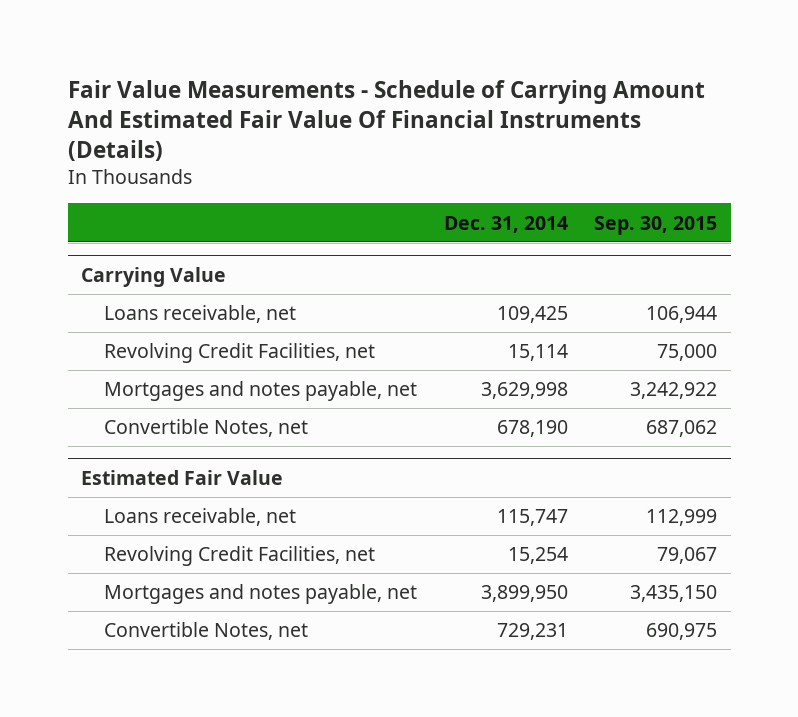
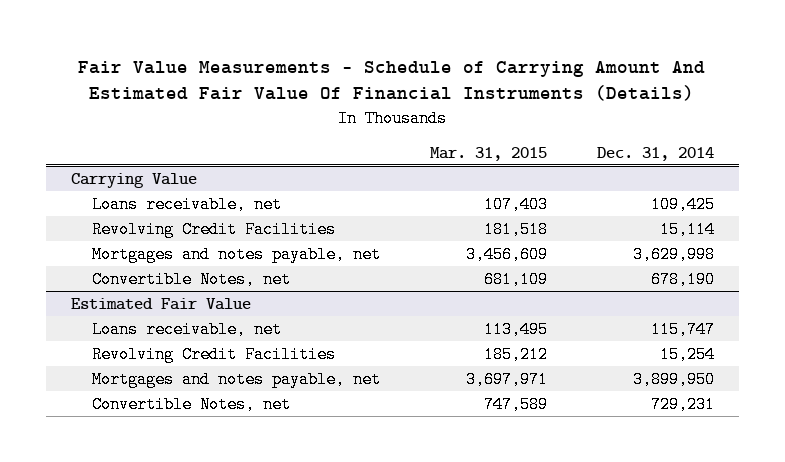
[594,215,718,235] Sep. 30, 2015 -> none
none -> [429,146,547,161] Mar. 31, 2015
[104,343,376,364] Revolving Credit Facilities, net -> [91,220,336,238] Revolving Credit Facilities
[104,546,376,567] Revolving Credit Facilities, net -> [91,345,336,363] Revolving Credit Facilities

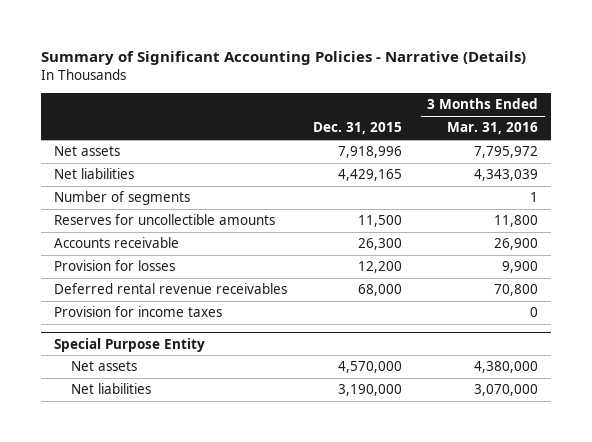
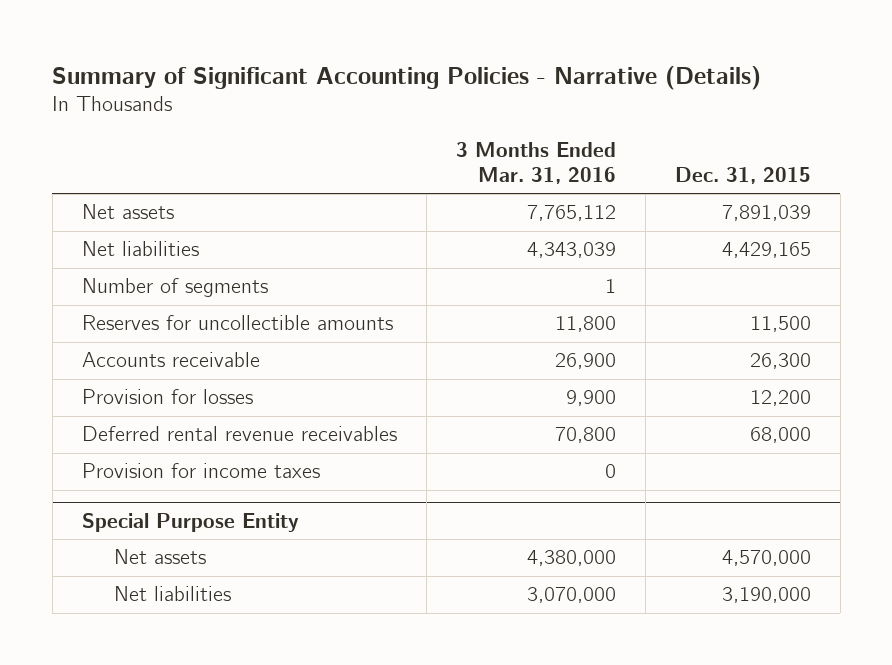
[337,146,402,159] 7,918,996 -> [721,205,811,222] 7,891,039
[474,146,539,159] 7,795,972 -> [526,205,616,222] 7,765,112

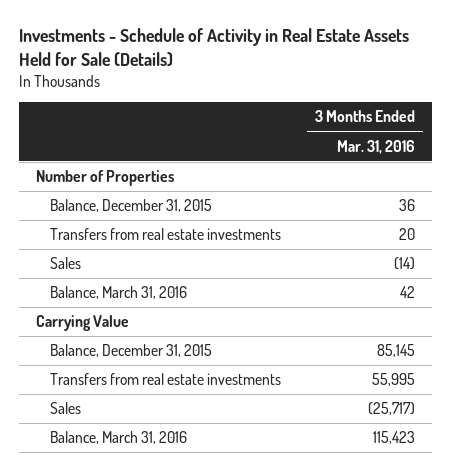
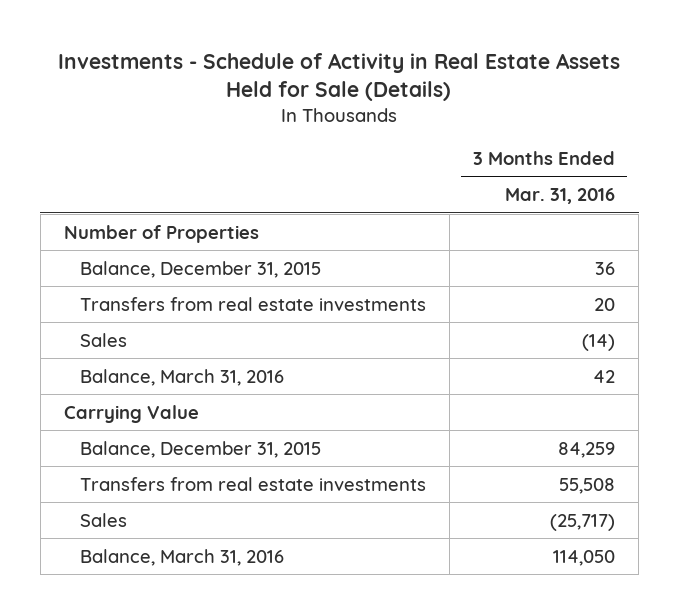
[377,344,416,358] 85,145 -> [558,441,616,458] 84,259
[372,373,416,387] 55,995 -> [559,477,616,494] 55,508
[373,431,416,445] 115,423 -> [553,549,616,566] 114,050

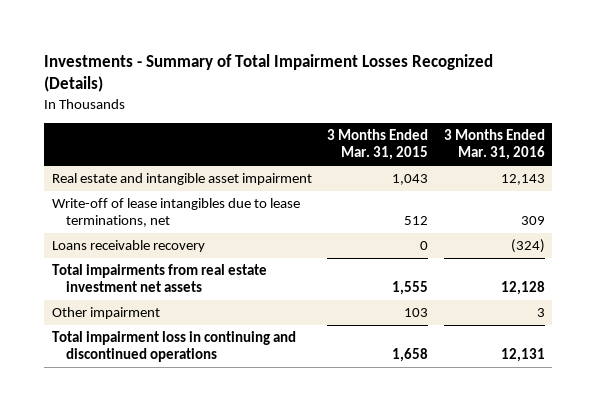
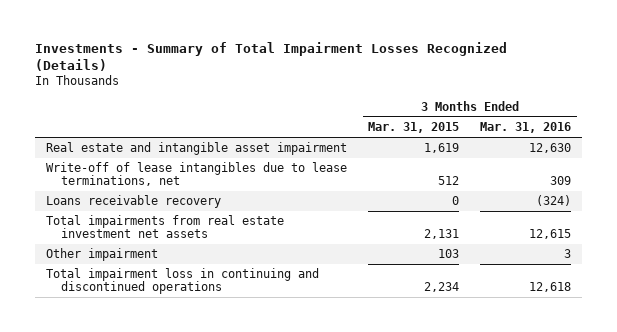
[392,174,429,186] 1,043 -> [424,143,460,154] 1,619
[500,174,545,186] 12,143 -> [529,143,572,154] 12,630
[392,281,429,296] 1,555 -> [424,229,460,240] 2,131
[500,281,545,296] 12,128 -> [529,229,572,240] 12,615
[392,348,429,363] 1,658 -> [424,282,460,293] 2,234
[500,348,545,363] 12,131 -> [529,282,572,293] 12,618

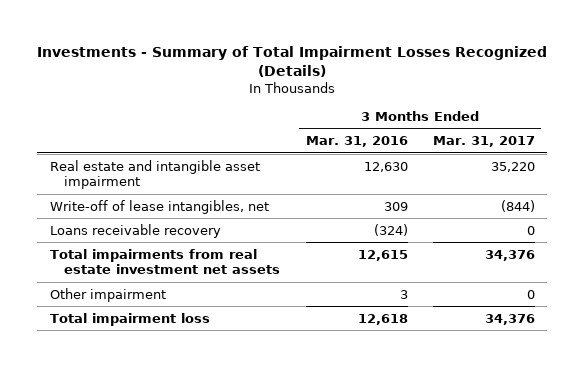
[368,122,460,134] Mar. 31, 2015 -> none
none -> [432,136,535,148] Mar. 31, 2017
[45,162,347,187] Write-off of lease intangibles due to lease terminations, net -> [50,199,270,214] Write-off of lease intangibles, net
[45,268,319,295] Total impairment loss in continuing and discontinued operations -> [50,312,211,326] Total impairment loss

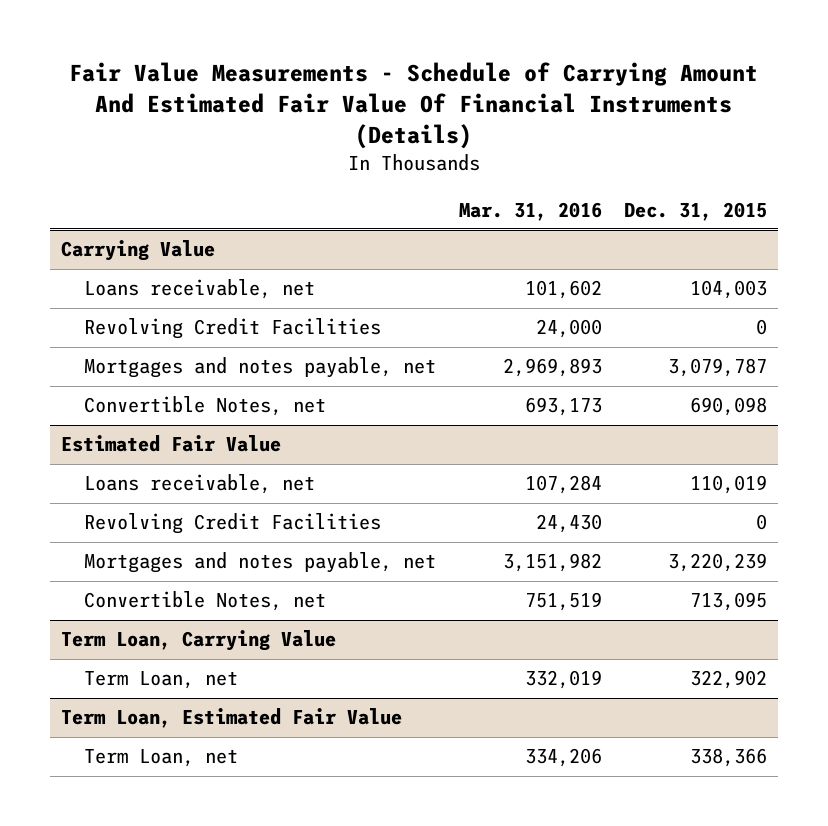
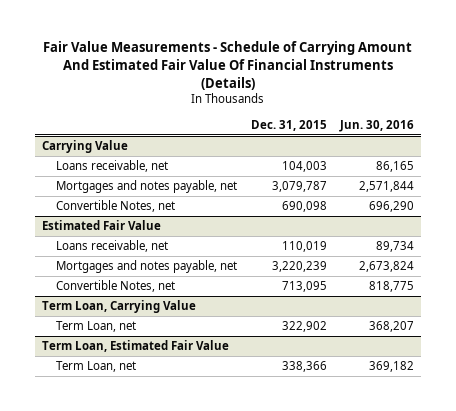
[458,201,602,221] Mar. 31, 2016 -> none
none -> [339,119,415,132] Jun. 30, 2016
[84,318,382,340] Revolving Credit Facilities -> none
[84,513,382,535] Revolving Credit Facilities -> none

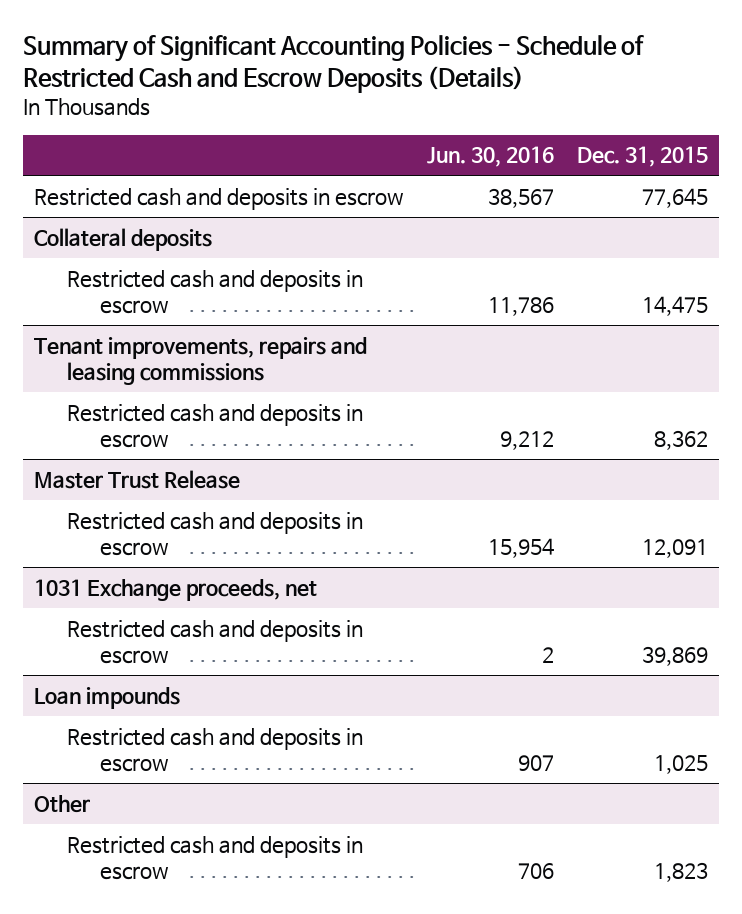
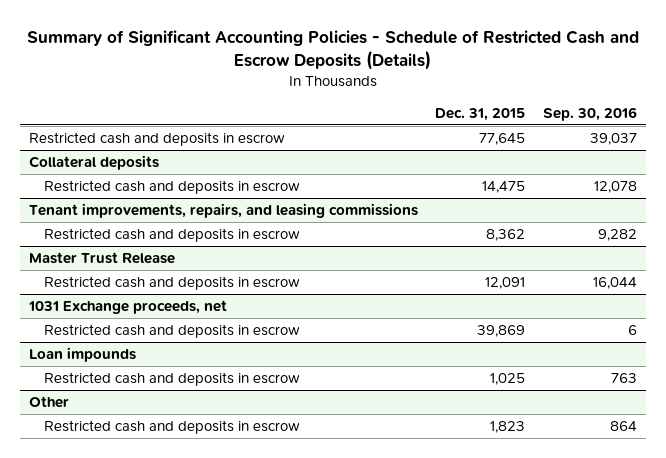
[426,146,554,168] Jun. 30, 2016 -> none
none -> [543,106,638,121] Sep. 30, 2016
[33,336,367,385] Tenant improvements, repairs and leasing commissions -> [28,203,418,219] Tenant improvements, repairs, and leasing commissions

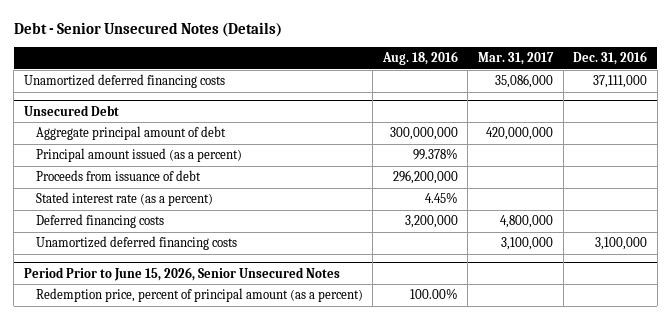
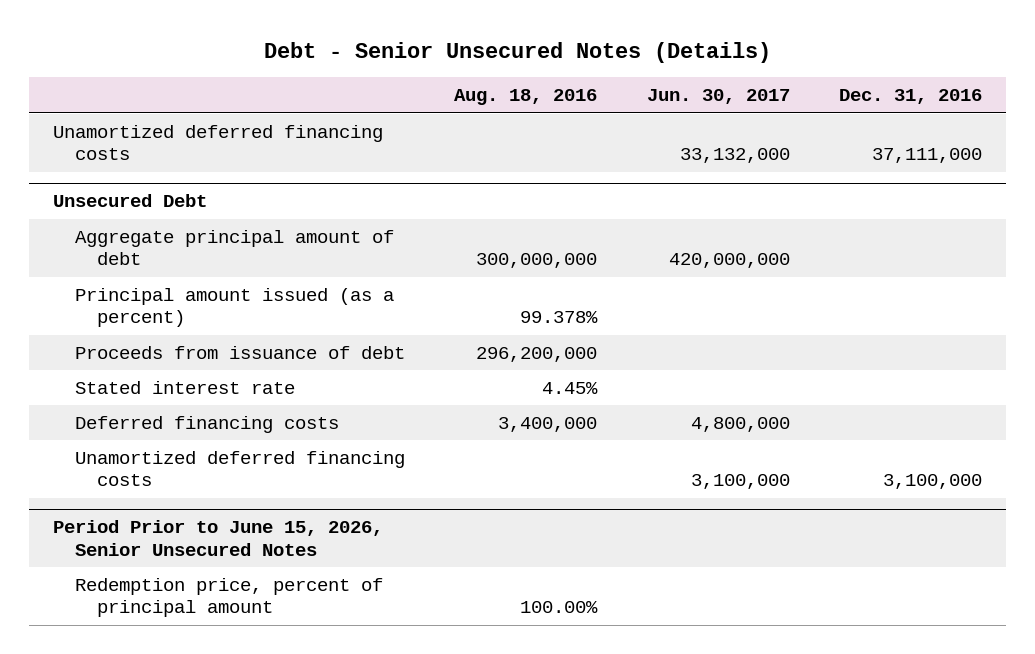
[477,52,554,66] Mar. 31, 2017 -> none
none -> [646,89,790,105] Jun. 30, 2017
[35,192,213,207] Stated interest rate (as a percent) -> [75,380,296,394] Stated interest rate
[404,215,458,229] 3,200,000 -> [498,416,598,432] 3,400,000
[35,288,363,303] Redemption price, percent of principal amount (as a percent) -> [75,577,384,618] Redemption price, percent of principal amount

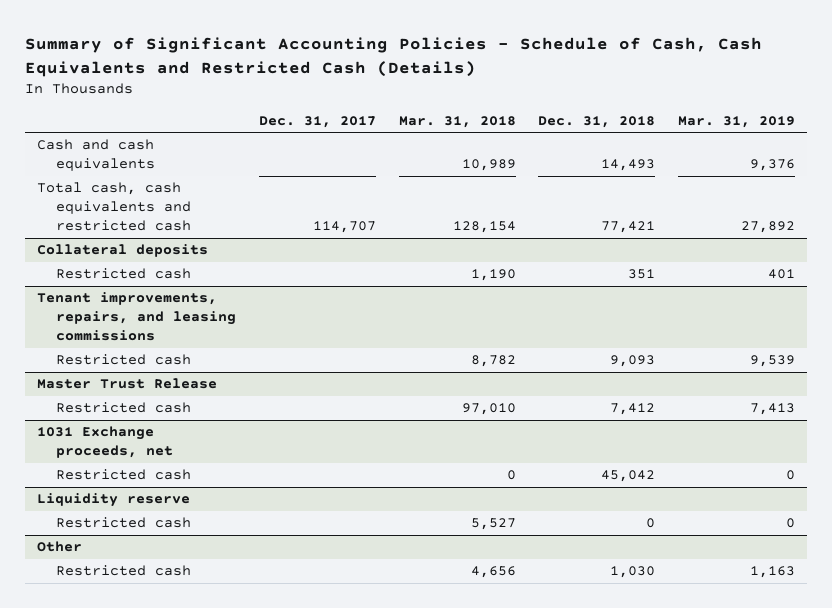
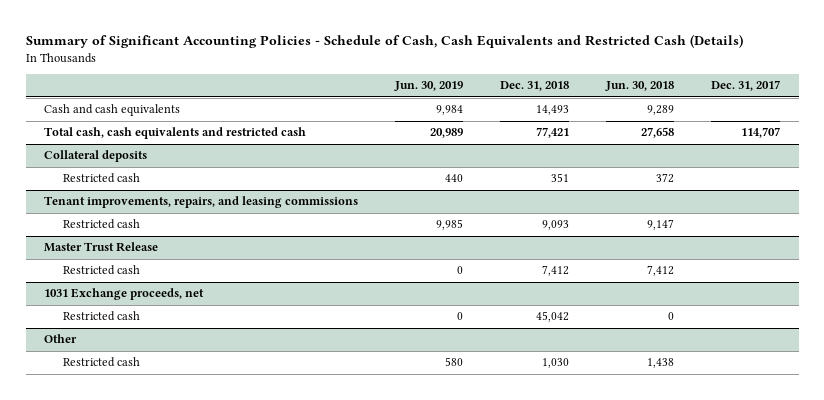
[398,115,516,128] Mar. 31, 2018 -> none
[678,115,796,128] Mar. 31, 2019 -> none
none -> [394,81,464,92] Jun. 30, 2019
none -> [605,81,675,92] Jun. 30, 2018
[36,493,190,508] Liquidity reserve -> none
[55,517,191,529] Restricted cash -> none

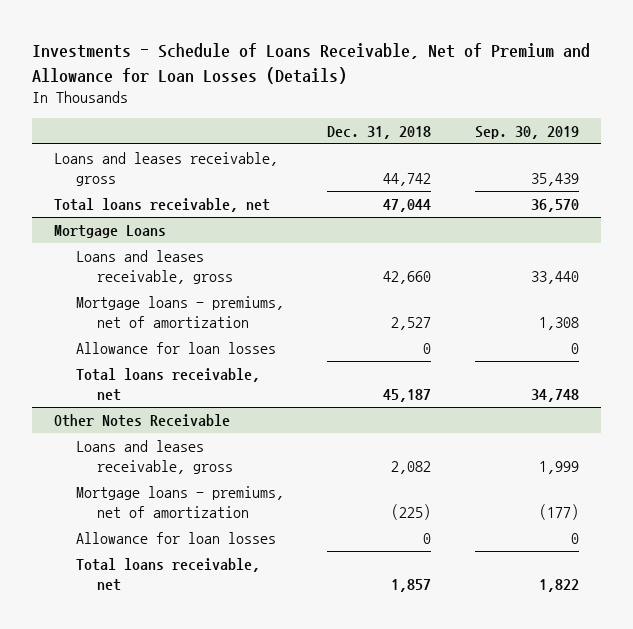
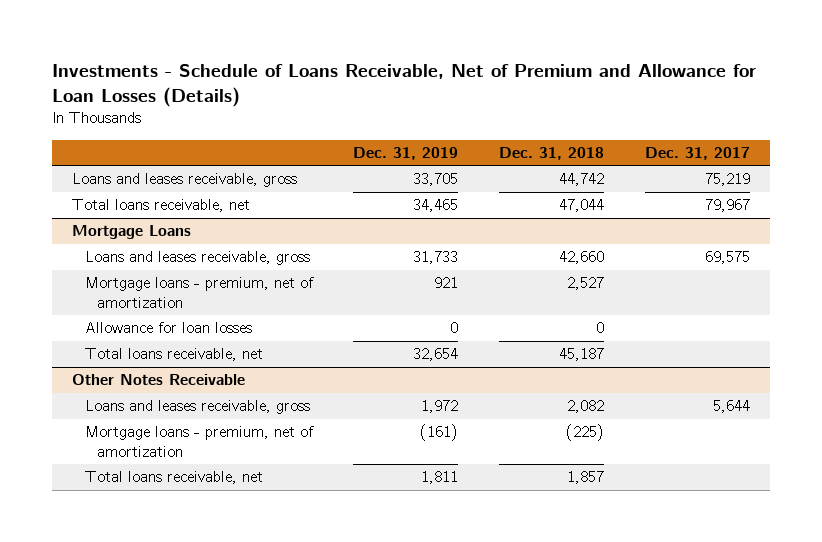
[475,125,580,139] Sep. 30, 2019 -> none
none -> [353,146,459,160] Dec. 31, 2019
none -> [645,146,751,160] Dec. 31, 2017
[75,296,284,329] Mortgage loans - premiums, net of amortization -> [84,277,314,308] Mortgage loans - premium, net of amortization
[75,532,276,545] Allowance for loan losses -> none
[75,486,284,519] Mortgage loans - premiums, net of amortization -> [84,426,314,457] Mortgage loans - premium, net of amortization

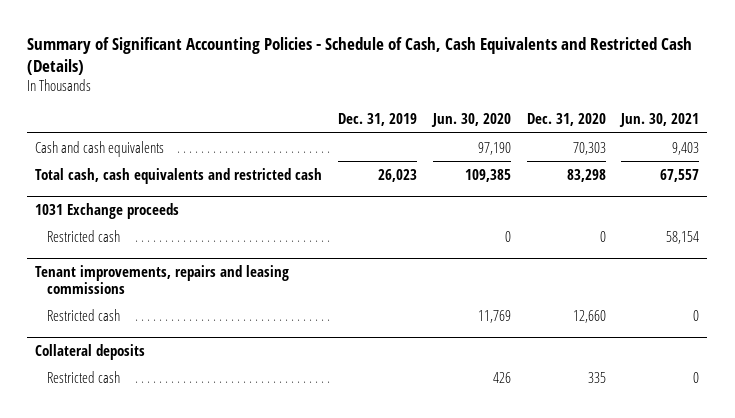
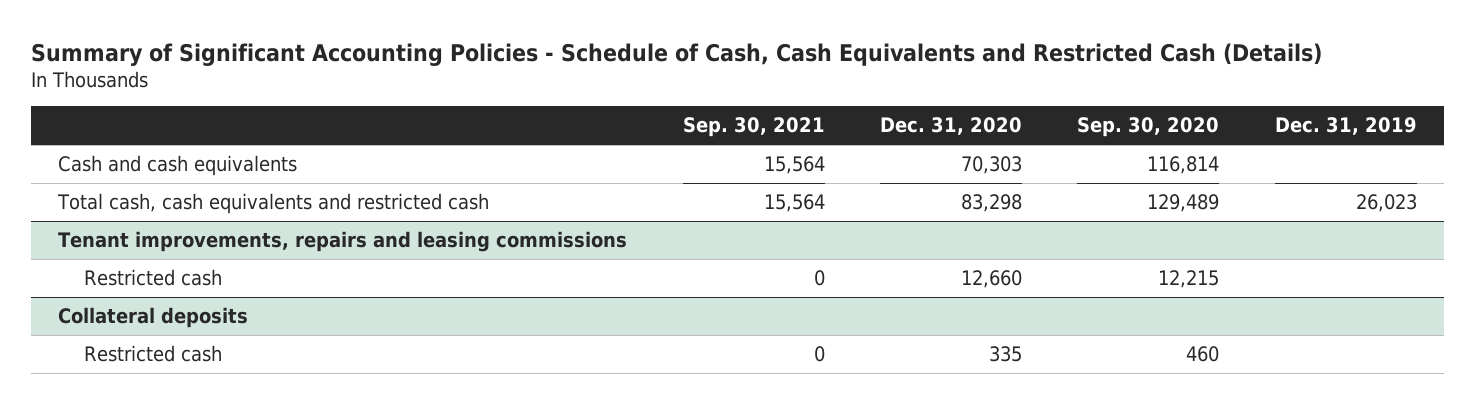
[430,113,511,128] Jun. 30, 2020 -> none
[619,113,700,128] Jun. 30, 2021 -> none
none -> [682,117,825,138] Sep. 30, 2021
none -> [1077,117,1220,138] Sep. 30, 2020
[35,203,180,220] 1031 Exchange proceeds -> none
[46,229,120,242] Restricted cash -> none

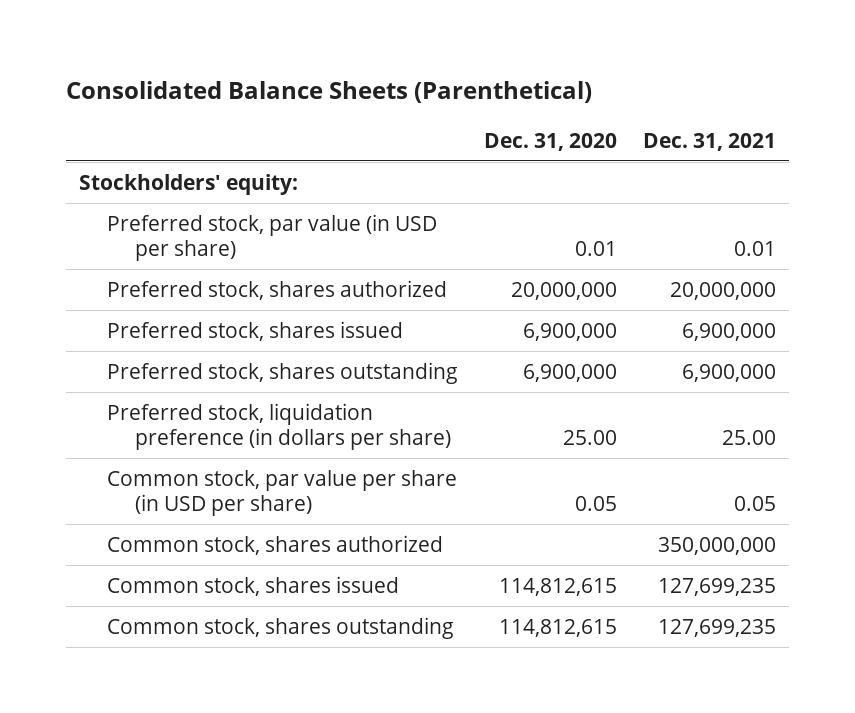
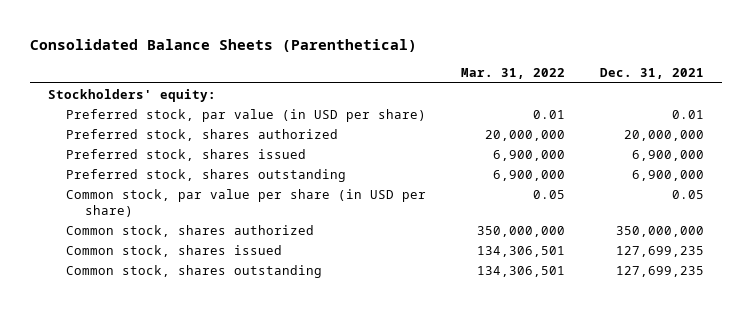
[483,132,617,151] Dec. 31, 2020 -> none
none -> [461,68,566,80] Mar. 31, 2022
[106,403,451,450] Preferred stock, liquidation preference (in dollars per share) -> none

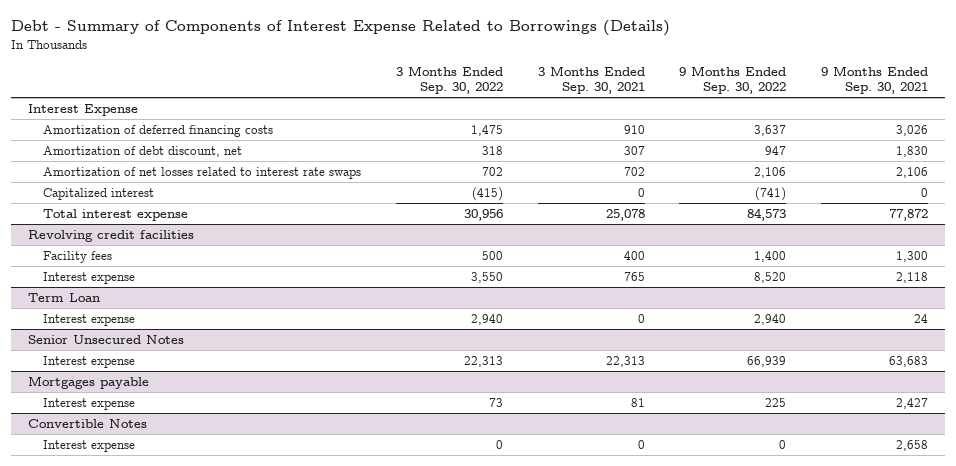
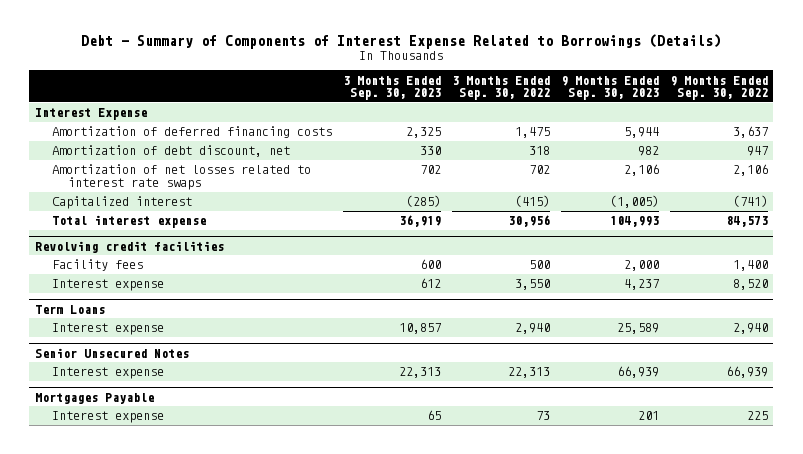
[537,66,645,95] 3 Months Ended Sep. 30, 2021 -> none
[821,66,929,95] 9 Months Ended Sep. 30, 2021 -> none
none -> [342,75,441,101] 3 Months Ended Sep. 30, 2023
none -> [560,75,659,101] 9 Months Ended Sep. 30, 2023
[28,292,101,302] Term Loan -> [34,304,105,314] Term Loans
[28,375,150,389] Mortgages payable -> [34,392,154,404] Mortgages Payable
[28,418,148,428] Convertible Notes -> none
[43,439,136,452] Interest expense -> none

